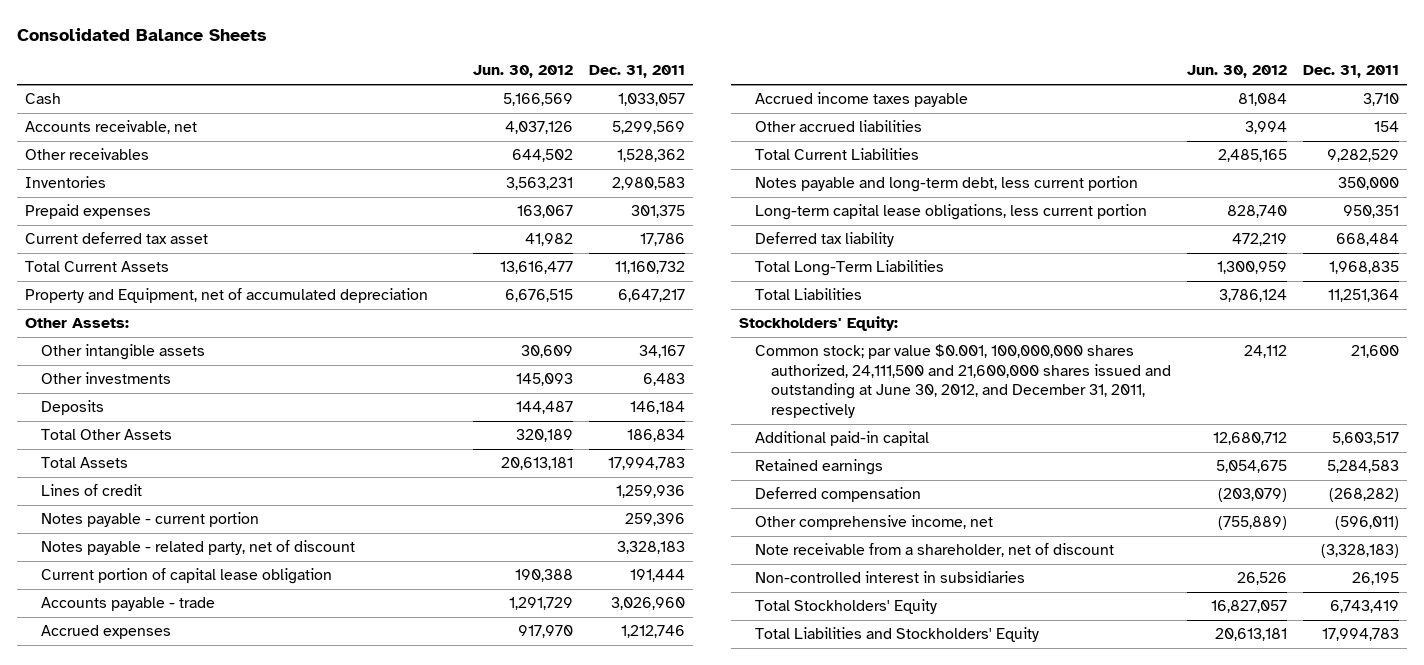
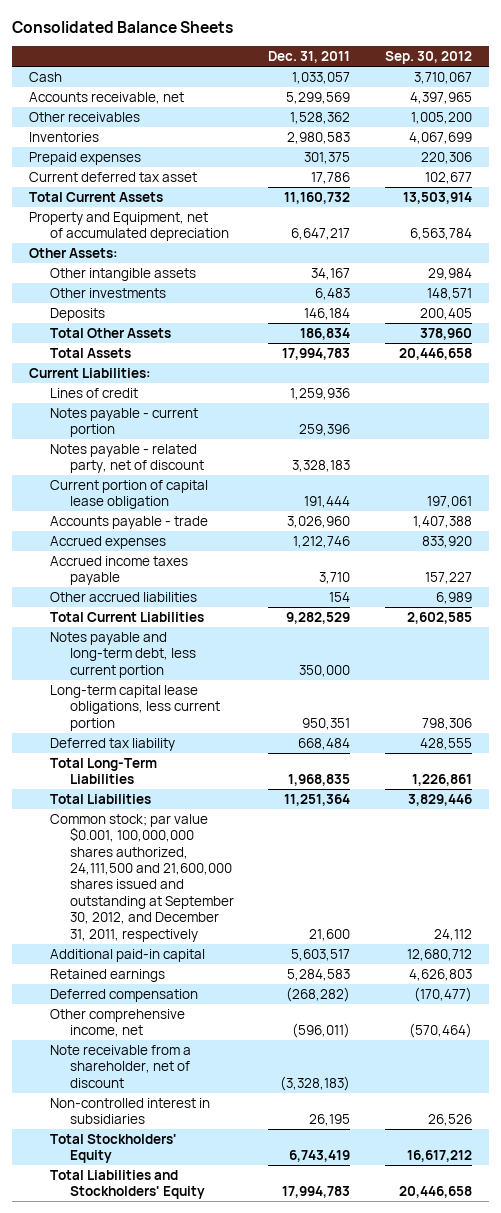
[472,65,573,79] Jun. 30, 2012 -> none
none -> [385,51,473,65] Sep. 30, 2012
none -> [29,367,152,378] Current Liabilities:
[739,316,899,332] Stockholders' Equity: -> none
[755,344,1172,418] Common stock; par value $0.001, 100,000,000 shares authorized, 24,111,500 and 21,600,000 shares issued and outstanding at June 30, 2012, and December 31, 2011, respectively -> [49,813,234,942] Common stock; par value $0.001, 100,000,000 shares authorized, 24,111,500 and 21,600,000 shares issued and outstanding at September 30, 2012, and December 31, 2011, respectively

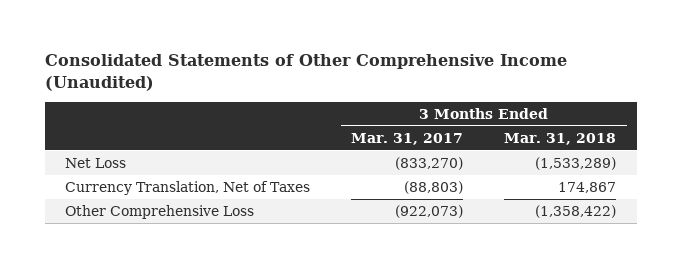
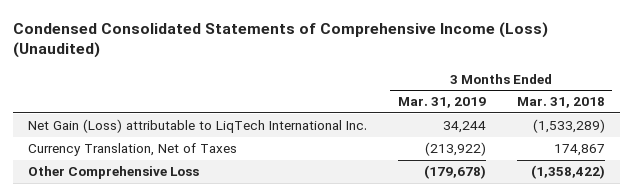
[44,54,567,91] Consolidated Statements of Other Comprehensive Income (Unaudited) -> [12,21,548,59] Condensed Consolidated Statements of Comprehensive Income (Loss) (Unaudited)
[351,132,464,145] Mar. 31, 2017 -> none
none -> [397,97,486,109] Mar. 31, 2019
[65,158,127,169] Net Loss -> [28,119,368,134] Net Gain (Loss) attributable to LiqTech International Inc.

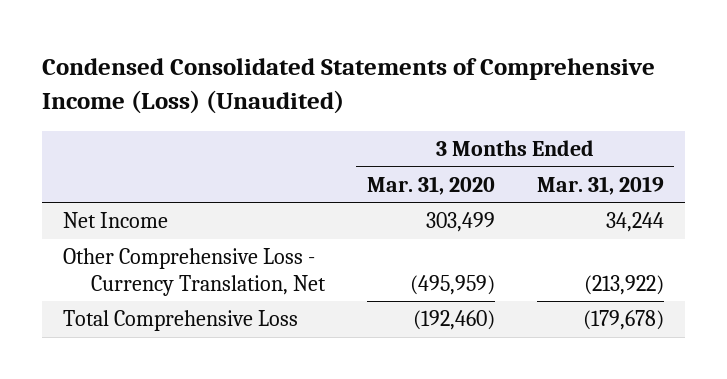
[516,97,605,109] Mar. 31, 2018 -> none
none -> [366,175,495,195] Mar. 31, 2020
[28,119,368,134] Net Gain (Loss) attributable to LiqTech International Inc. -> [62,212,168,229] Net Income
[28,143,238,157] Currency Translation, Net of Taxes -> [62,248,327,296] Other Comprehensive Loss - Currency Translation, Net
[28,166,200,180] Other Comprehensive Loss -> [62,310,298,332] Total Comprehensive Loss

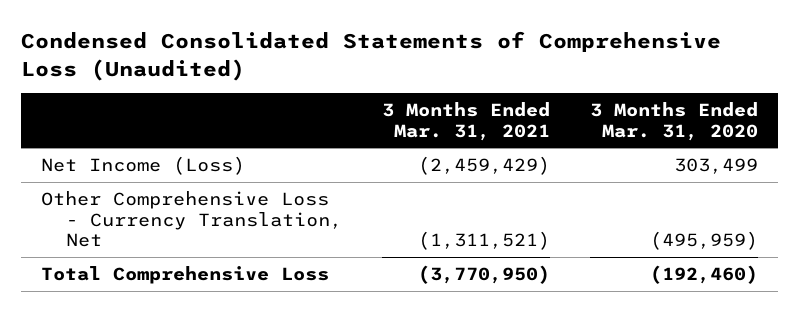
[41,58,655,115] Condensed Consolidated Statements of Comprehensive Income (Loss) (Unaudited) -> [21,31,722,81] Condensed Consolidated Statements of Comprehensive Loss (Unaudited)
[536,175,664,195] Mar. 31, 2019 -> none
none -> [381,102,550,141] 3 Months Ended Mar. 31, 2021
[62,212,168,229] Net Income -> [41,156,246,176] Net Income (Loss)

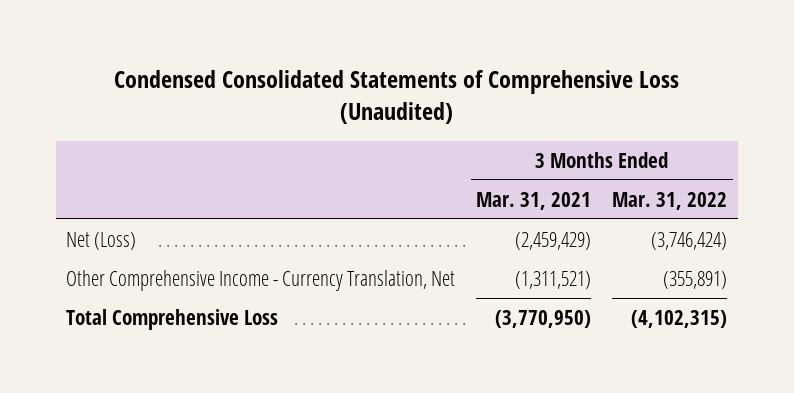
[590,102,759,141] 3 Months Ended Mar. 31, 2020 -> none
none -> [612,191,728,210] Mar. 31, 2022
[41,156,246,176] Net Income (Loss) -> [66,231,137,250] Net (Loss)
[41,191,342,248] Other Comprehensive Loss - Currency Translation, Net -> [66,269,456,291] Other Comprehensive Income - Currency Translation, Net

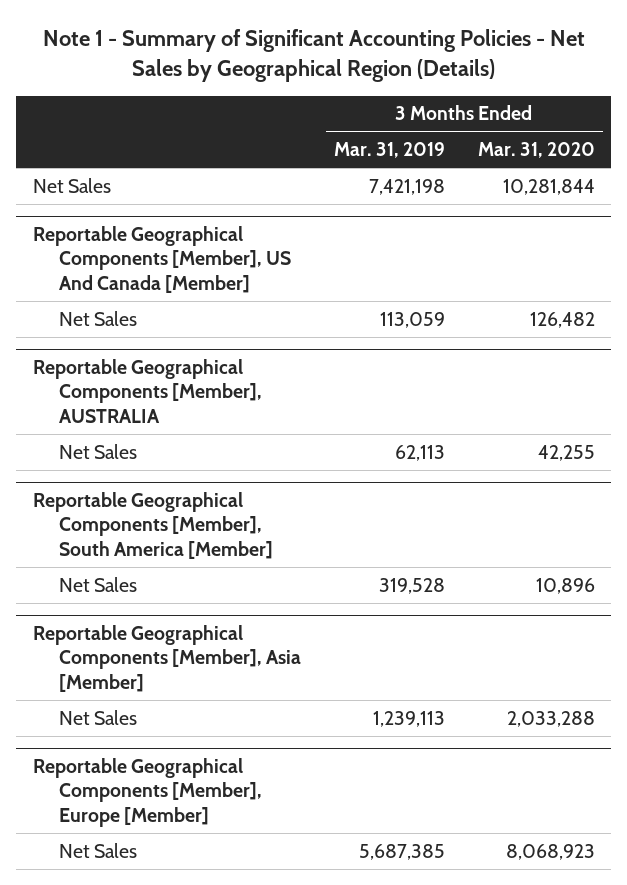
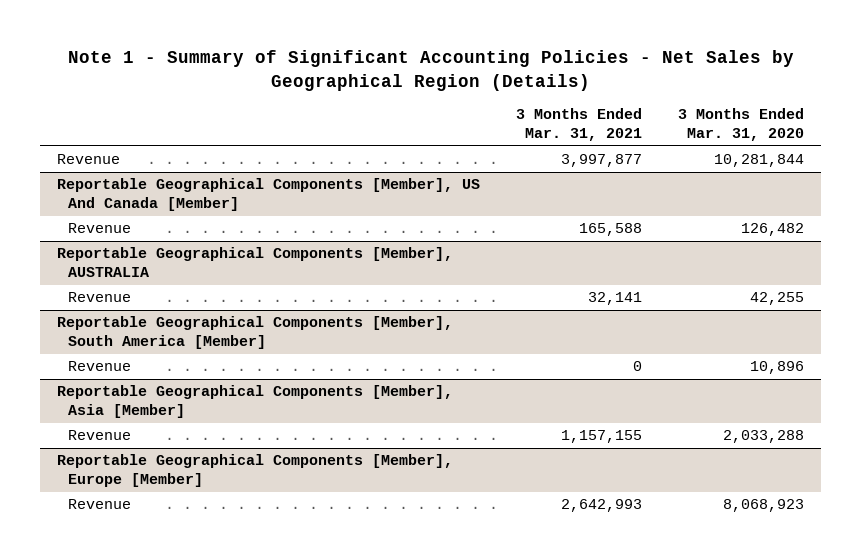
[333,142,445,159] Mar. 31, 2019 -> none
none -> [516,108,643,142] 3 Months Ended Mar. 31, 2021
[32,177,111,193] Net Sales -> [57,154,121,165] Revenue
[59,310,138,326] Net Sales -> [68,223,132,234] Revenue
[59,443,138,459] Net Sales -> [68,292,132,303] Revenue
[59,576,138,592] Net Sales -> [68,361,132,372] Revenue
[59,709,138,725] Net Sales -> [68,430,132,441] Revenue
[59,842,138,858] Net Sales -> [68,499,132,510] Revenue

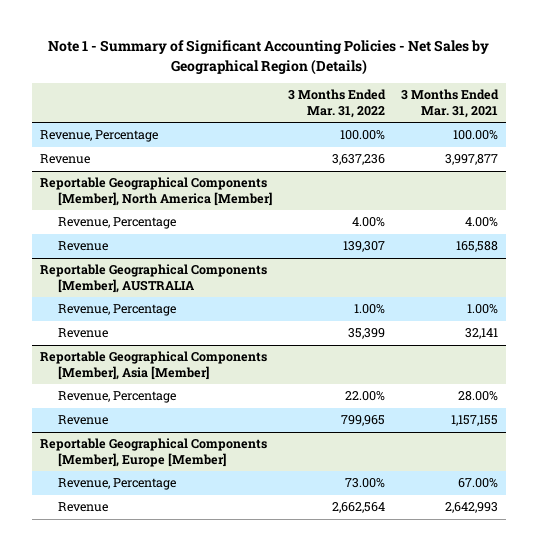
[677,108,804,142] 3 Months Ended Mar. 31, 2020 -> none
none -> [287,89,386,118] 3 Months Ended Mar. 31, 2022
none -> [40,130,159,143] Revenue, Percentage
[57,178,481,212] Reportable Geographical Components [Member], US And Canada [Member] -> none
none -> [40,177,272,206] Reportable Geographical Components [Member], North America [Member]
none -> [57,217,176,230] Revenue, Percentage
none -> [57,304,176,317] Revenue, Percentage
[57,316,454,350] Reportable Geographical Components [Member], South America [Member] -> none
[68,361,132,372] Revenue -> none
none -> [57,391,176,404] Revenue, Percentage
none -> [57,478,176,491] Revenue, Percentage

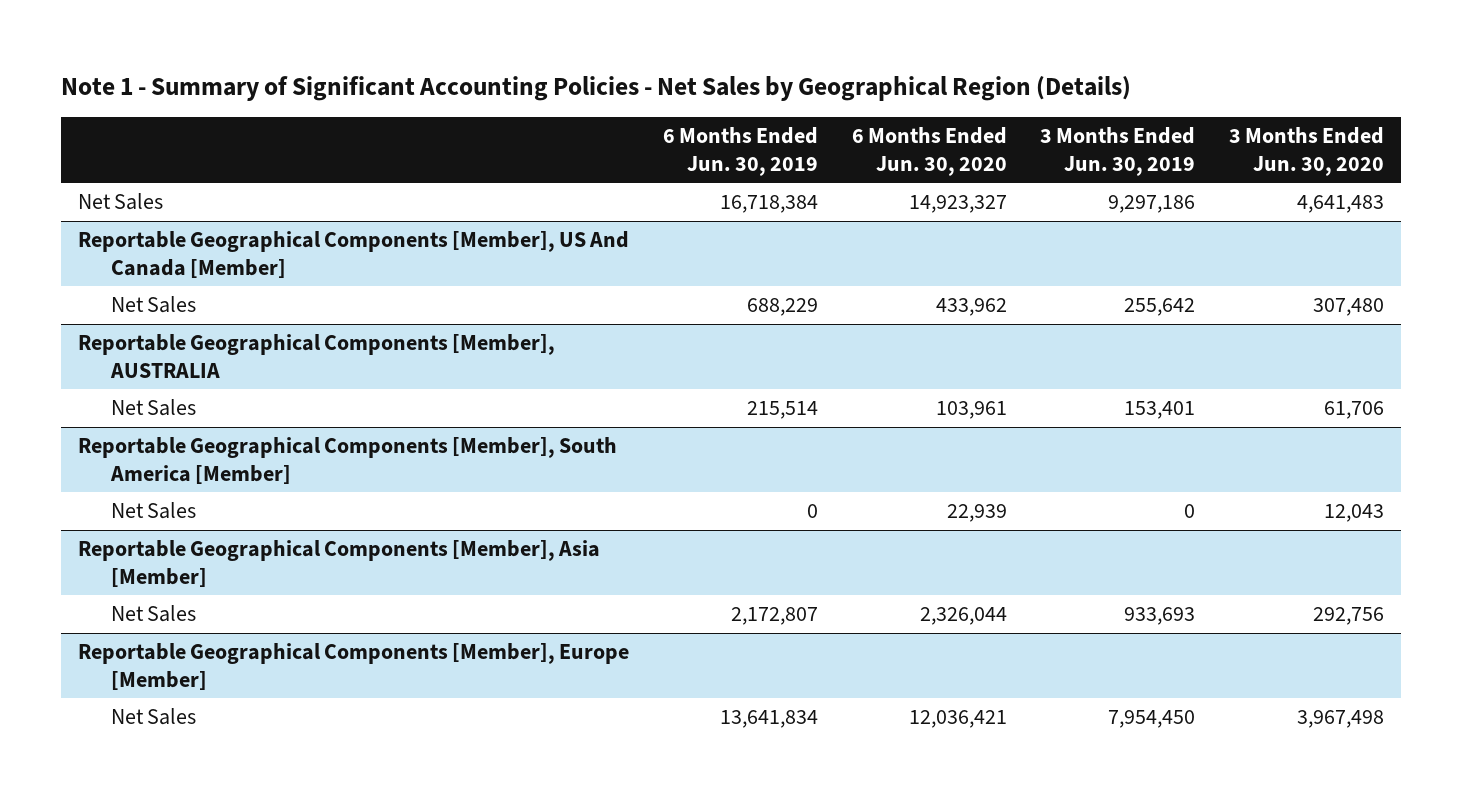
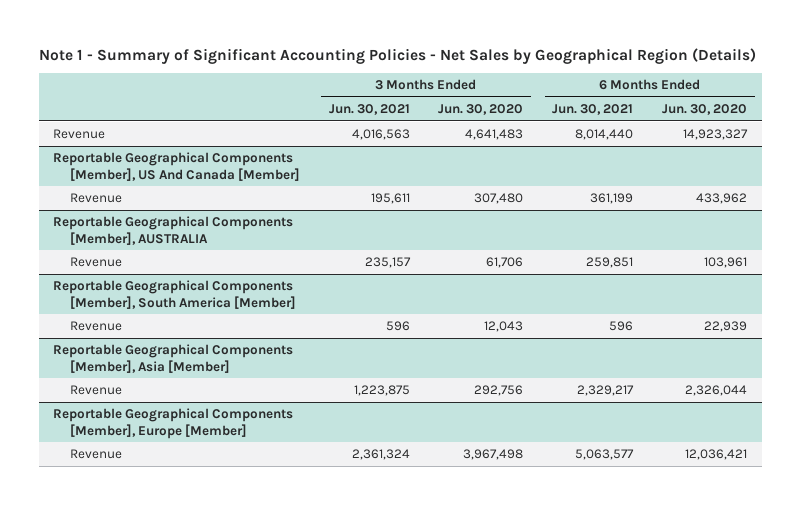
[662,127,818,176] 6 Months Ended Jun. 30, 2019 -> none
[1040,127,1196,176] 3 Months Ended Jun. 30, 2019 -> none
none -> [328,104,410,116] Jun. 30, 2021
none -> [552,104,634,116] Jun. 30, 2021
[77,193,163,211] Net Sales -> [53,129,106,140] Revenue
[110,296,196,314] Net Sales -> [69,193,122,204] Revenue
[110,399,196,417] Net Sales -> [69,257,122,268] Revenue
[110,502,196,520] Net Sales -> [69,321,122,332] Revenue
[110,605,196,623] Net Sales -> [69,385,122,396] Revenue
[110,708,196,726] Net Sales -> [69,449,122,460] Revenue

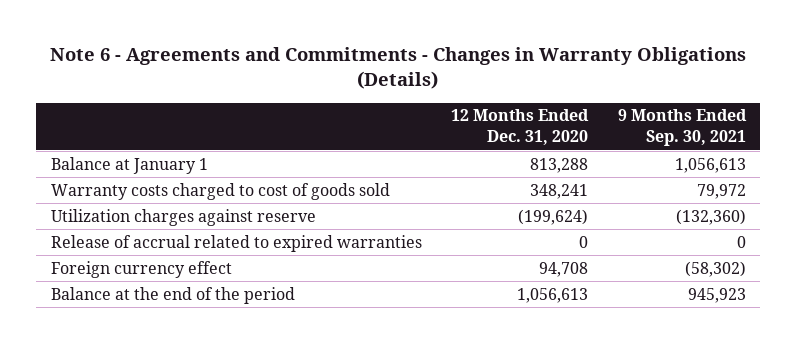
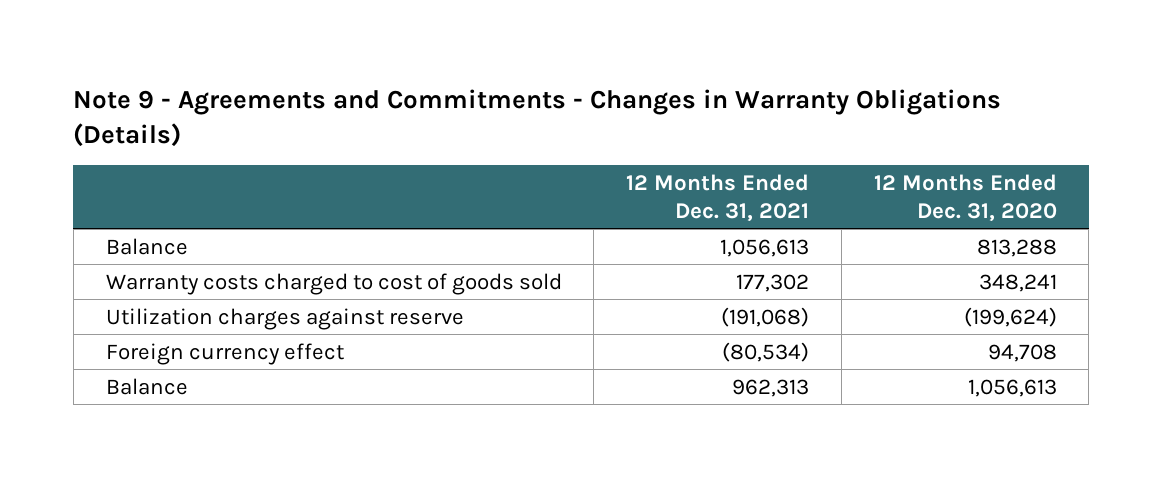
[50,47,747,90] Note 6 - Agreements and Commitments - Changes in Warranty Obligations (Details) -> [73,89,1002,147] Note 9 - Agreements and Commitments - Changes in Warranty Obligations (Details)
[617,109,747,147] 9 Months Ended Sep. 30, 2021 -> none
none -> [626,173,810,222] 12 Months Ended Dec. 31, 2021
[50,156,208,174] Balance at January 1 -> [105,237,188,255] Balance
[50,234,422,252] Release of accrual related to expired warranties -> none
[50,286,295,304] Balance at the end of the period -> [105,377,188,395] Balance

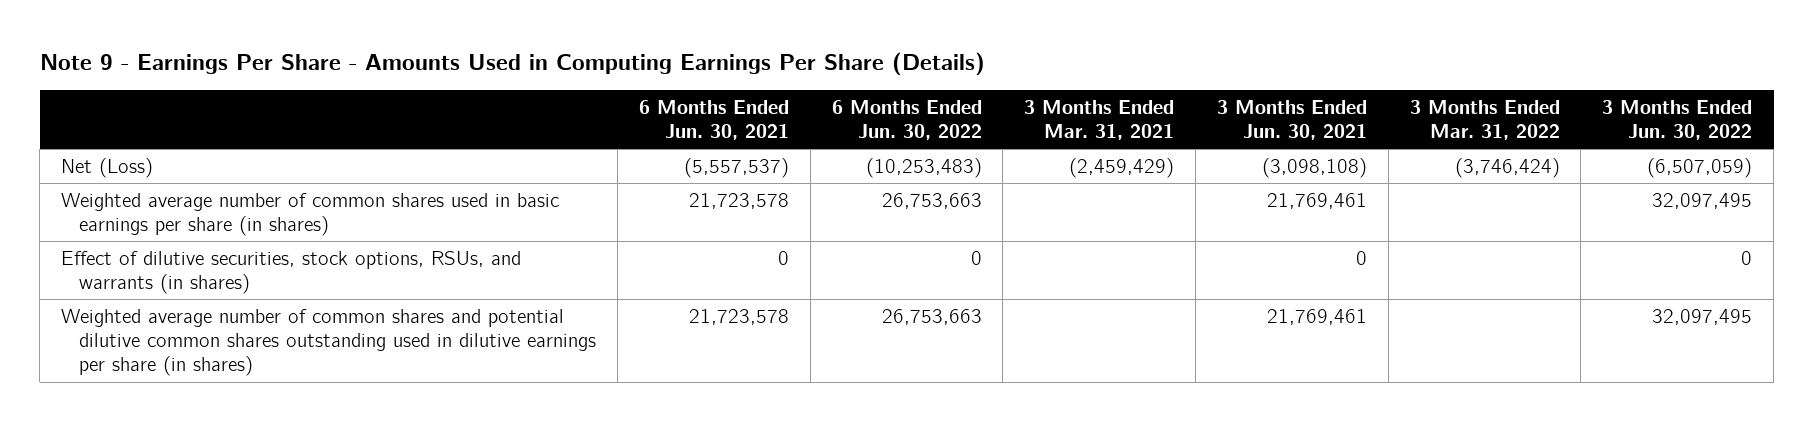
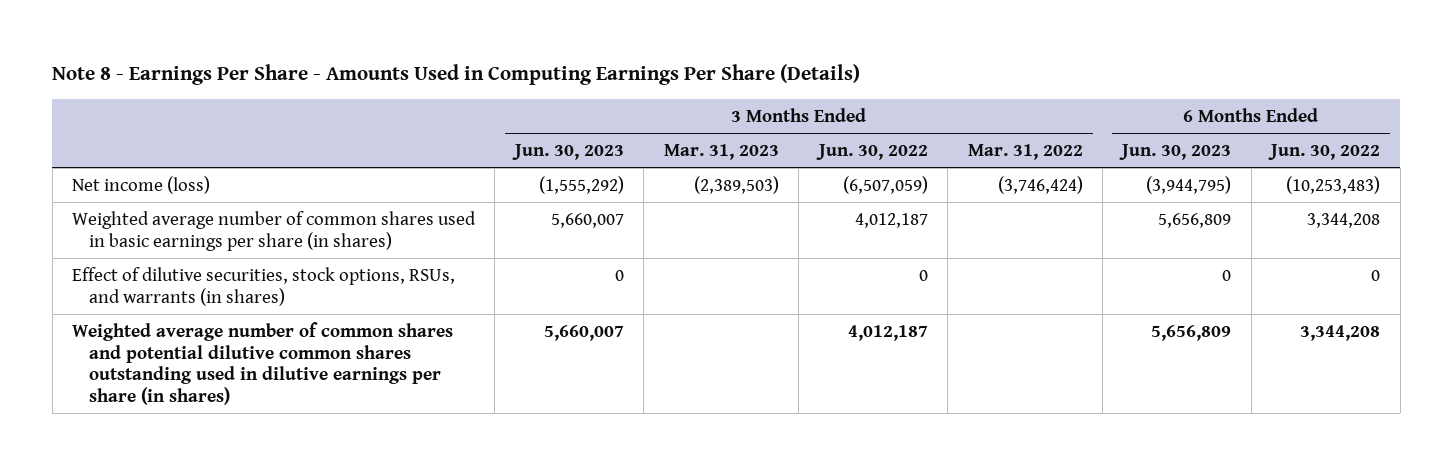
[39,52,985,77] Note 9 - Earnings Per Share - Amounts Used in Computing Earnings Per Share (Details) -> [52,64,861,86] Note 8 - Earnings Per Share - Amounts Used in Computing Earnings Per Share (Details)
[638,99,789,141] 6 Months Ended Jun. 30, 2021 -> none
[1024,99,1175,141] 3 Months Ended Mar. 31, 2021 -> none
[1216,99,1367,141] 3 Months Ended Jun. 30, 2021 -> none
none -> [511,143,624,160] Jun. 30, 2023
none -> [663,143,779,160] Mar. 31, 2023
none -> [1119,143,1232,160] Jun. 30, 2023
[60,157,153,178] Net (Loss) -> [72,175,211,194] Net income (loss)
[881,192,982,209] 26,753,663 -> [1307,212,1381,228] 3,344,208
[1652,192,1753,209] 32,097,495 -> [854,212,928,228] 4,012,187
[881,308,982,325] 26,753,663 -> [1300,324,1381,341] 3,344,208
[1652,308,1753,325] 32,097,495 -> [847,324,928,341] 4,012,187

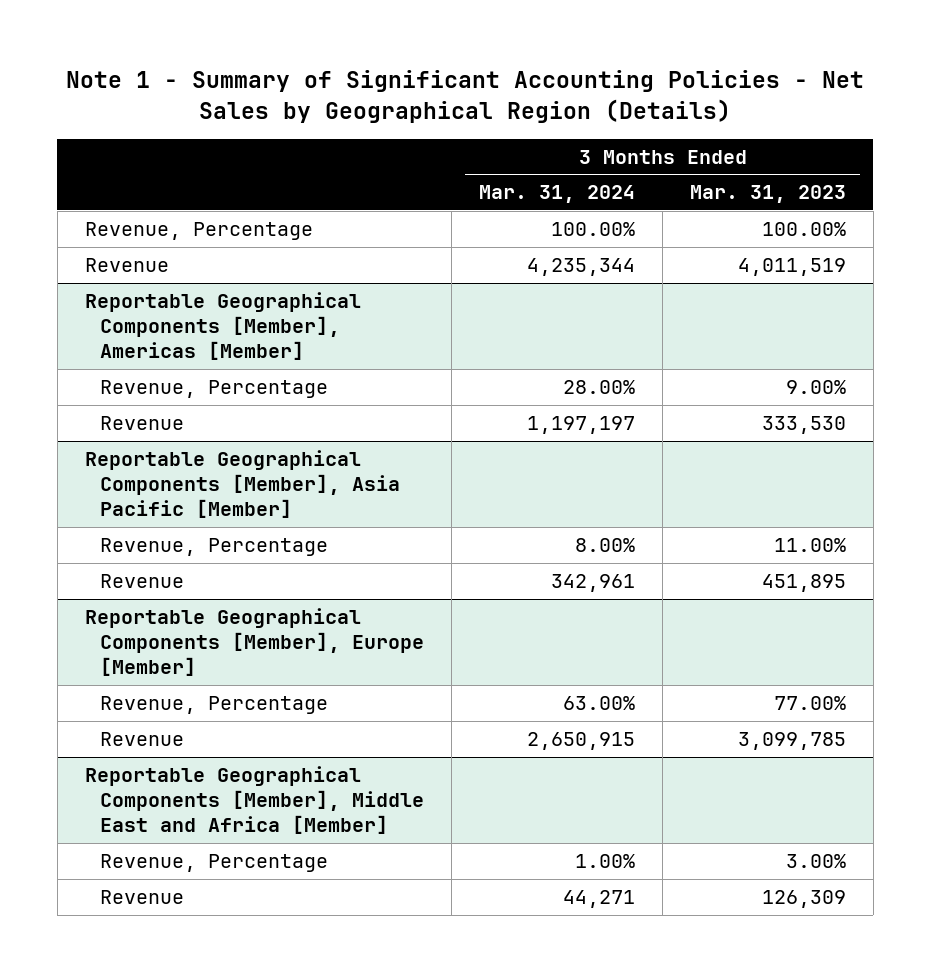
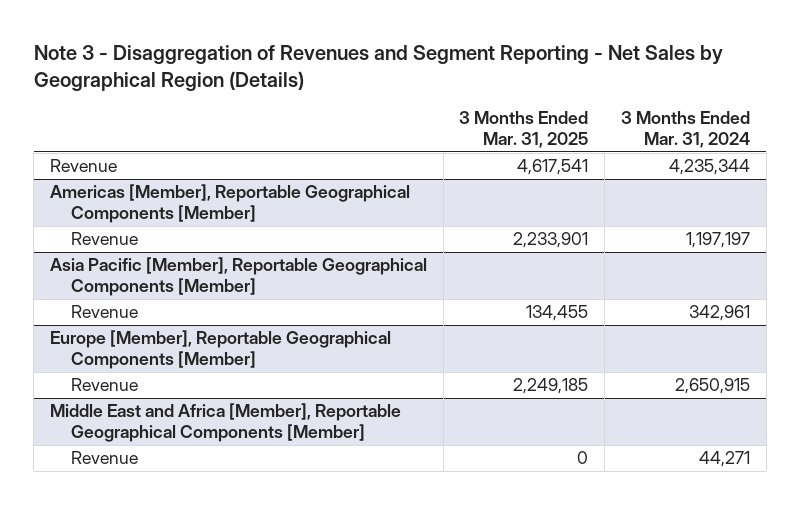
[66,70,865,123] Note 1 - Summary of Significant Accounting Policies - Net Sales by Geographical Region (Details) -> [33,45,723,92] Note 3 - Disaggregation of Revenues and Segment Reporting - Net Sales by Geographical Region (Details)
[689,185,846,204] Mar. 31, 2023 -> none
none -> [459,110,589,149] 3 Months Ended Mar. 31, 2025
[84,222,313,241] Revenue, Percentage -> none
[100,380,329,399] Revenue, Percentage -> none
[84,292,361,360] Reportable Geographical Components [Member], Americas [Member] -> [49,184,410,224] Americas [Member], Reportable Geographical Components [Member]
[100,538,329,557] Revenue, Percentage -> none
[84,450,401,518] Reportable Geographical Components [Member], Asia Pacific [Member] -> [49,257,427,297] Asia Pacific [Member], Reportable Geographical Components [Member]
[100,696,329,715] Revenue, Percentage -> none
[84,608,425,676] Reportable Geographical Components [Member], Europe [Member] -> [49,330,391,370] Europe [Member], Reportable Geographical Components [Member]
[100,854,329,873] Revenue, Percentage -> none
[84,766,425,834] Reportable Geographical Components [Member], Middle East and Africa [Member] -> [49,403,401,443] Middle East and Africa [Member], Reportable Geographical Components [Member]

